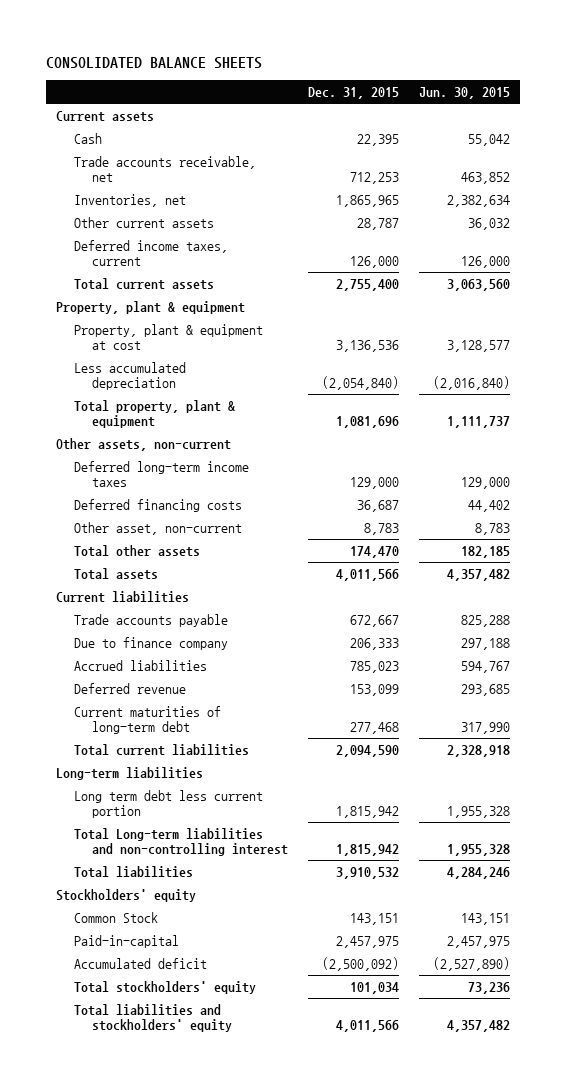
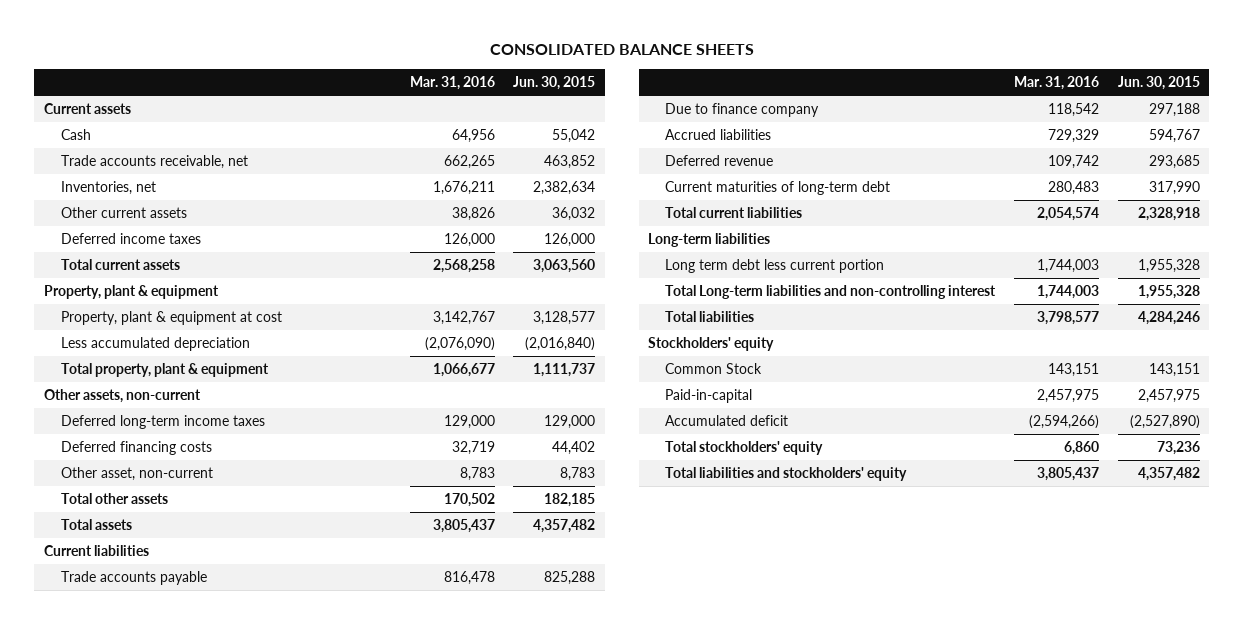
[307,86,399,99] Dec. 31, 2015 -> none
none -> [409,75,495,90] Mar. 31, 2016
[73,239,228,267] Deferred income taxes, current -> [60,232,201,244] Deferred income taxes

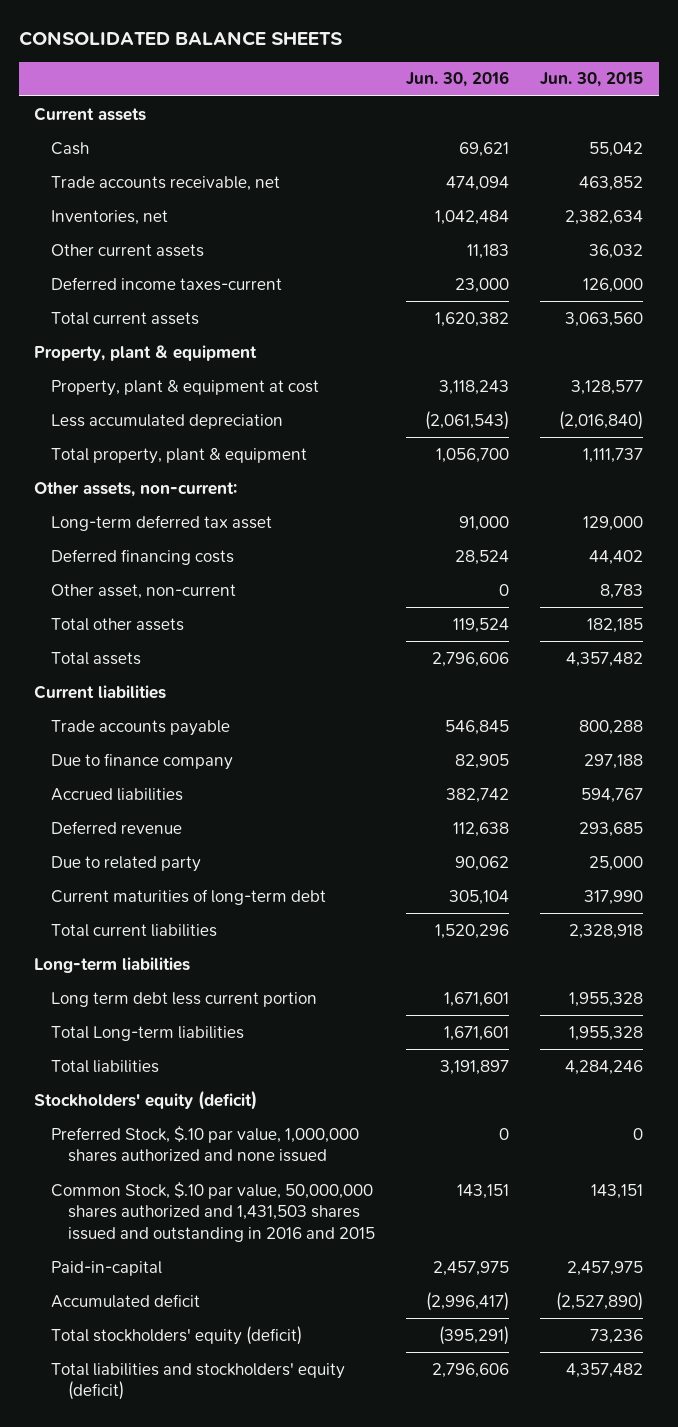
[409,75,495,90] Mar. 31, 2016 -> none
none -> [406,71,510,88] Jun. 30, 2016
[60,232,201,244] Deferred income taxes -> [50,276,282,291] Deferred income taxes-current
[43,388,201,403] Other assets, non-current -> [34,481,238,497] Other assets, non-current:
[60,414,265,429] Deferred long-term income taxes -> [50,514,272,531] Long-term deferred tax asset
[544,570,596,585] 825,288 -> [579,719,644,735] 800,288
none -> [50,855,201,872] Due to related party
[665,284,997,299] Total Long-term liabilities and non-controlling interest -> [50,1025,244,1041] Total Long-term liabilities
[648,336,775,351] Stockholders' equity -> [34,1089,258,1110] Stockholders' equity (deficit)
none -> [50,1125,359,1163] Preferred Stock, $.10 par value, 1,000,000 shares authorized and none issued
[665,362,763,374] Common Stock -> [50,1181,375,1243] Common Stock, $.10 par value, 50,000,000 shares authorized and 1,431,503 shares issued and outstanding in 2016 and 2015
[665,440,824,455] Total stockholders' equity -> [50,1325,302,1345] Total stockholders' equity (deficit)
[665,466,908,481] Total liabilities and stockholders' equity -> [50,1362,345,1401] Total liabilities and stockholders' equity (deficit)

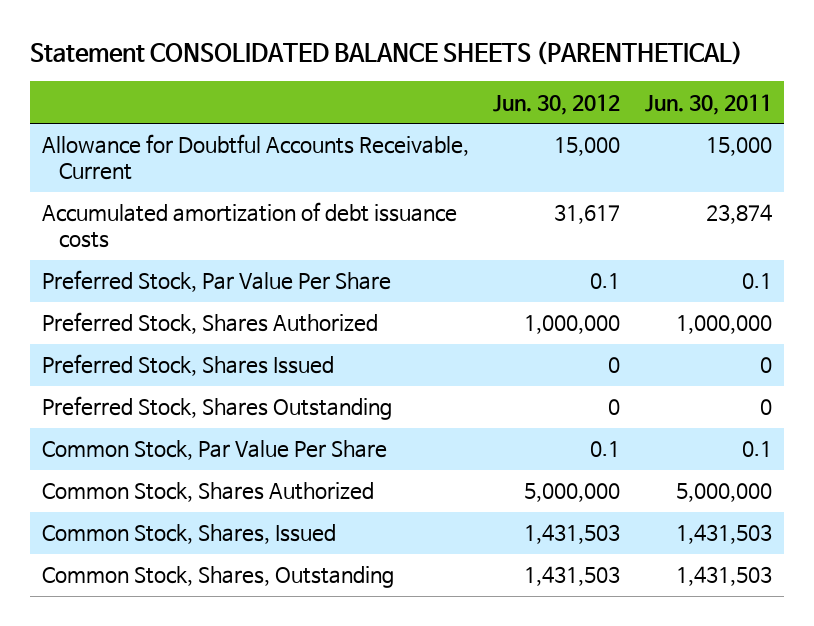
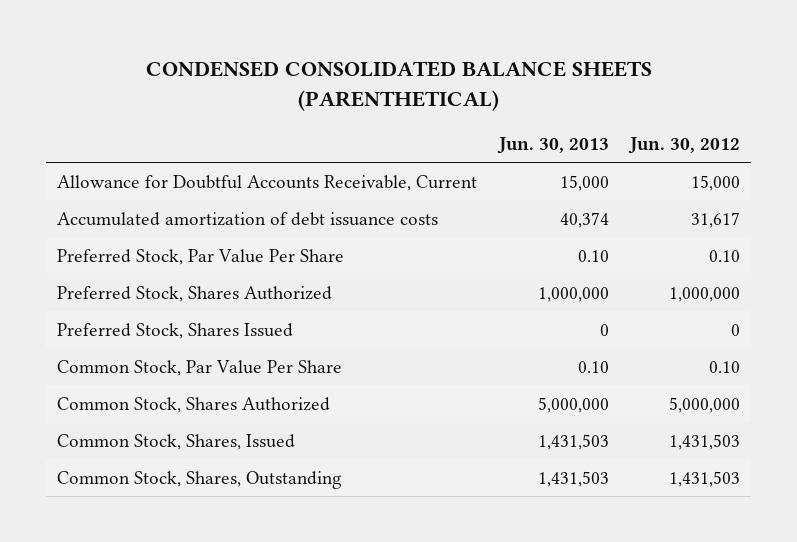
[29,41,743,66] Statement CONSOLIDATED BALANCE SHEETS (PARENTHETICAL) -> [145,61,652,111] CONDENSED CONSOLIDATED BALANCE SHEETS (PARENTHETICAL)
[644,93,772,115] Jun. 30, 2011 -> none
none -> [496,137,609,155] Jun. 30, 2013
[590,273,621,290] 0.1 -> [708,249,740,262] 0.10
[41,396,392,421] Preferred Stock, Shares Outstanding -> none
[590,441,621,458] 0.1 -> [708,360,740,373] 0.10

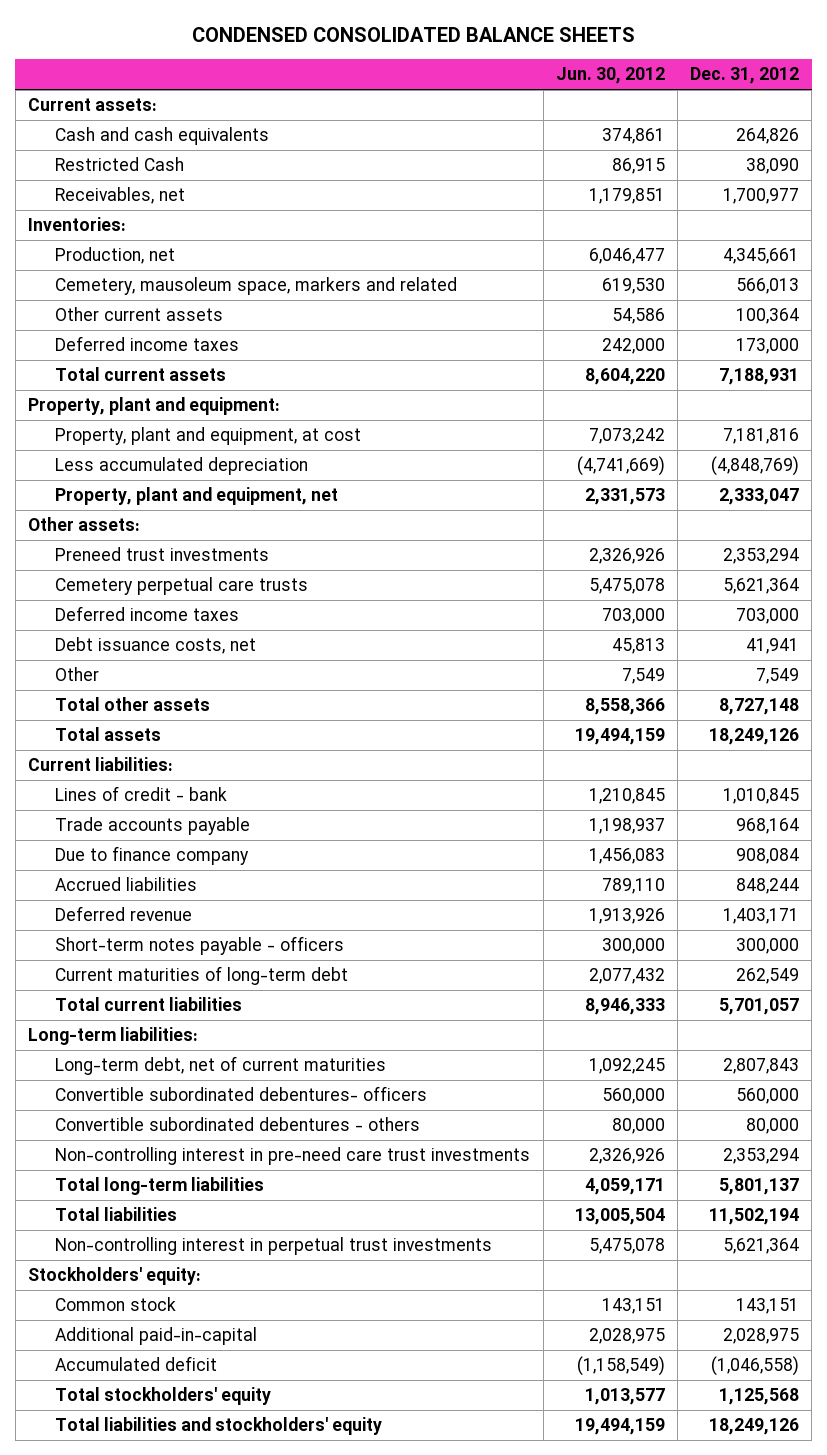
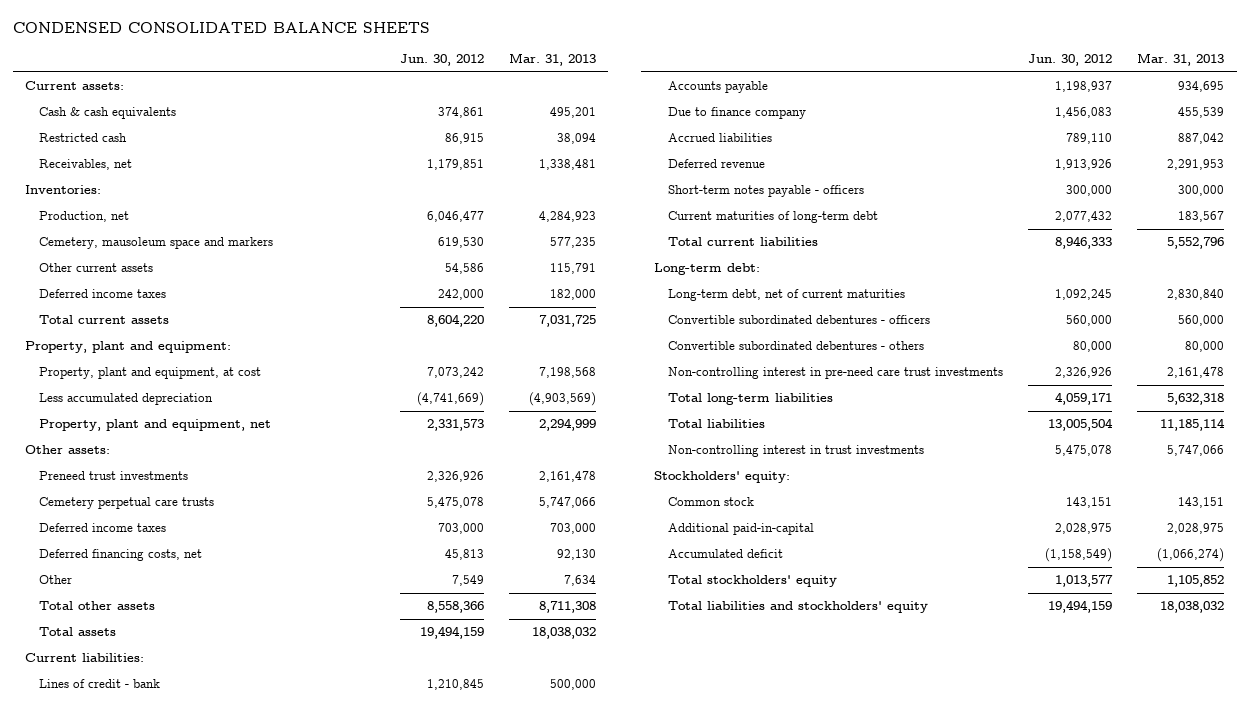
[690,67,800,85] Dec. 31, 2012 -> none
none -> [508,53,596,67] Mar. 31, 2013
[55,127,270,146] Cash and cash equivalents -> [39,107,177,120] Cash & cash equivalents
[55,157,185,172] Restricted Cash -> [39,133,128,143] Restricted cash
[55,277,458,296] Cemetery, mausoleum space, markers and related -> [39,237,274,250] Cemetery, mausoleum space and markers
[55,637,257,655] Debt issuance costs, net -> [39,549,203,562] Deferred financing costs, net
[55,817,251,836] Trade accounts payable -> [667,81,768,94] Accounts payable
[27,1027,198,1046] Long-term liabilities: -> [653,263,760,276] Long-term debt:
[55,1086,428,1102] Convertible subordinated debentures- officers -> [667,315,930,325] Convertible subordinated debentures - officers
[55,1237,493,1256] Non-controlling interest in perpetual trust investments -> [667,445,924,458] Non-controlling interest in trust investments

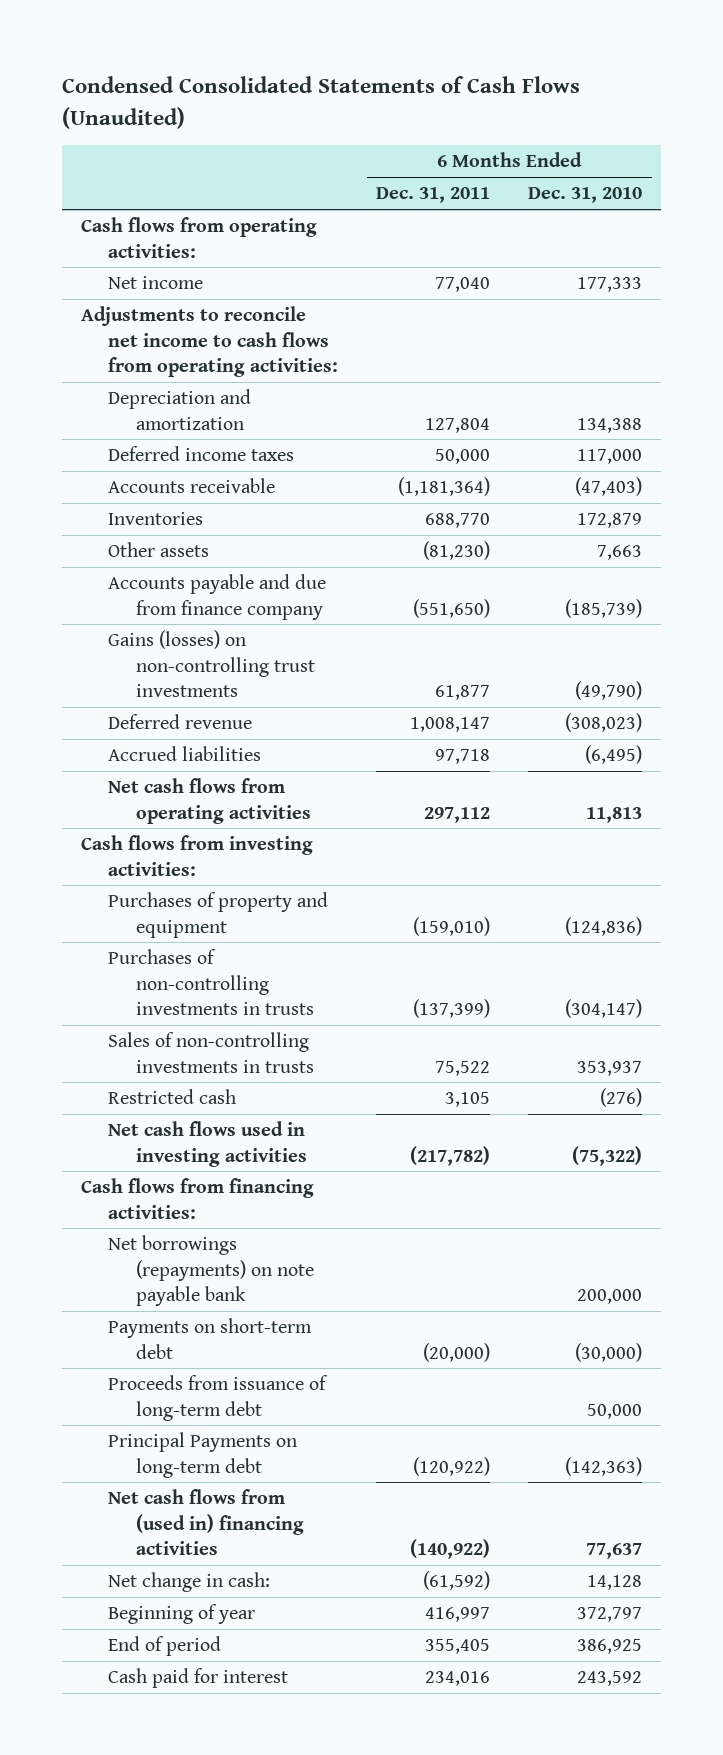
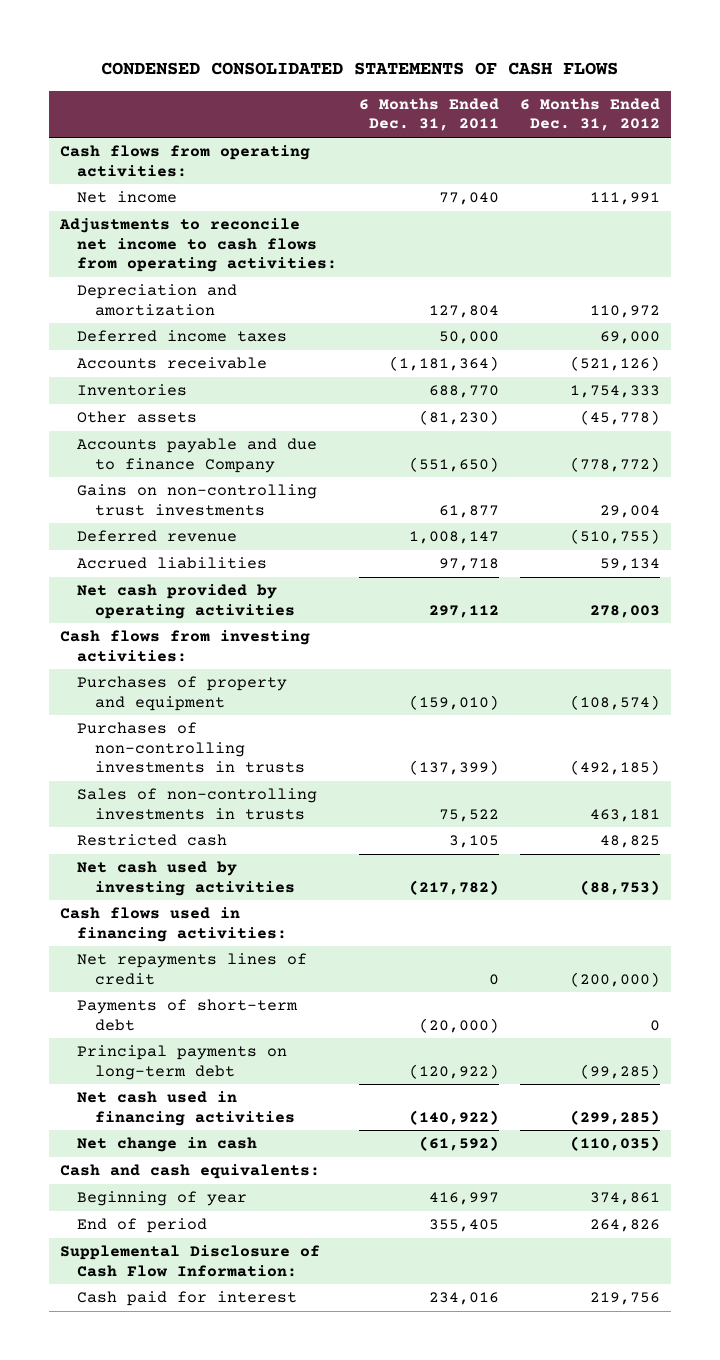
[62,76,581,129] Condensed Consolidated Statements of Cash Flows (Unaudited) -> [100,62,618,76] CONDENSED CONSOLIDATED STATEMENTS OF CASH FLOWS
[528,187,643,204] Dec. 31, 2010 -> none
none -> [520,98,661,132] 6 Months Ended Dec. 31, 2012
[108,574,327,620] Accounts payable and due from finance company -> [77,438,318,473] Accounts payable and due to finance Company
[108,630,315,698] Gains (losses) on non-controlling trust investments -> [77,484,318,516] Gains on non-controlling trust investments
[108,778,311,824] Net cash flows from operating activities -> [77,584,295,619] Net cash provided by operating activities
[108,1235,314,1307] Net borrowings (repayments) on note payable bank -> none
[108,1375,329,1421] Proceeds from issuance of long-term debt -> none
[108,1121,307,1167] Net cash flows used in investing activities -> [77,861,295,896] Net cash used by investing activities
[81,1178,315,1219] Cash flows from financing activities: -> [59,907,288,942] Cash flows used in financing activities:
none -> [77,953,308,985] Net repayments lines of credit
[108,1318,313,1359] Payments on short-term debt -> [77,999,299,1031] Payments of short-term debt
[108,1432,298,1478] Principal Payments on long-term debt -> [77,1045,288,1080] Principal payments on long-term debt
[108,1489,304,1556] Net cash flows from (used in) financing activities -> [77,1091,295,1126] Net cash used in financing activities
[108,1572,271,1593] Net change in cash: -> [77,1137,258,1153] Net change in cash
none -> [59,1164,320,1180] Cash and cash equivalents:
none -> [59,1245,320,1277] Supplemental Disclosure of Cash Flow Information:

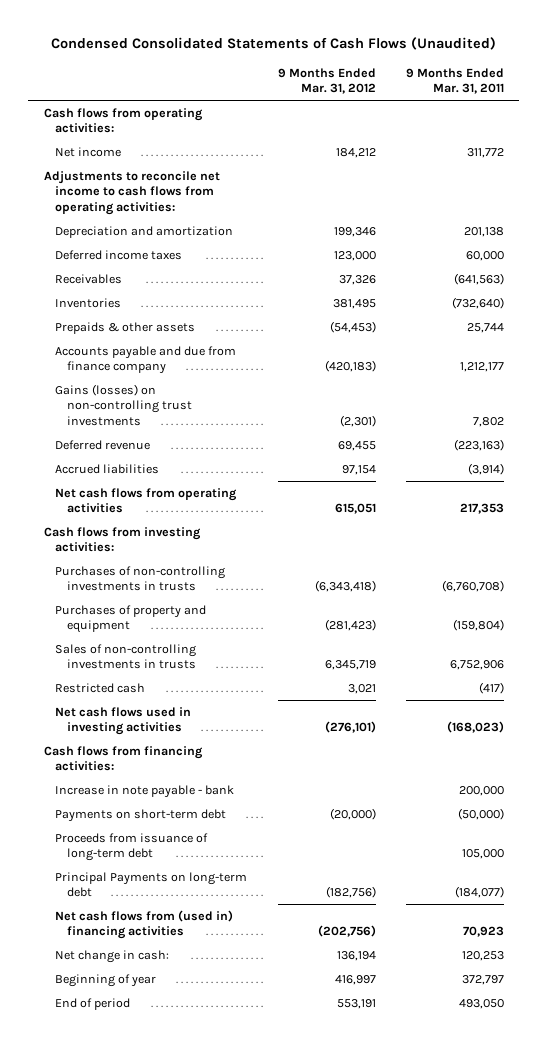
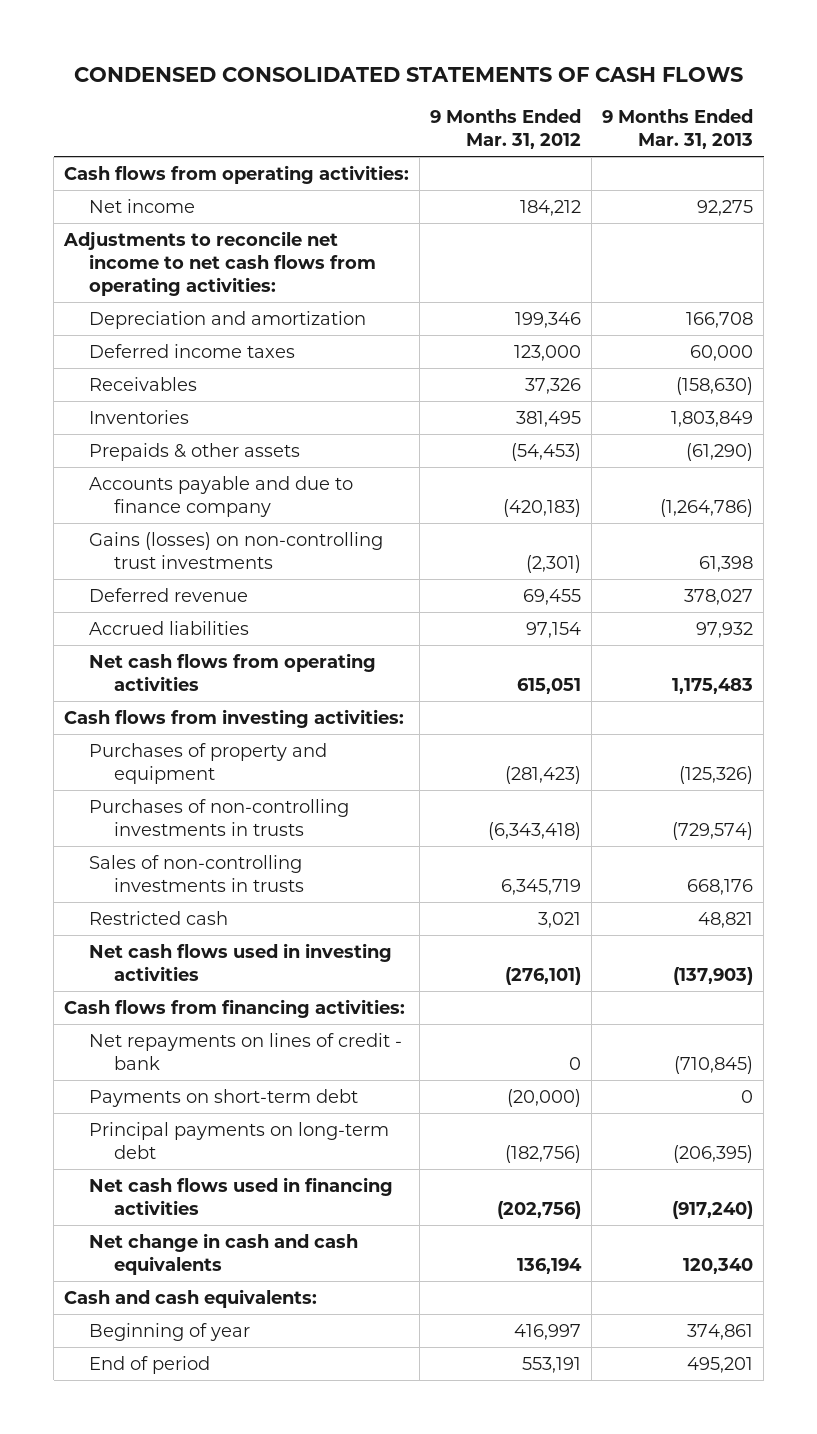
[50,37,496,51] Condensed Consolidated Statements of Cash Flows (Unaudited) -> [73,66,743,82] CONDENSED CONSOLIDATED STATEMENTS OF CASH FLOWS
[405,67,504,95] 9 Months Ended Mar. 31, 2011 -> none
none -> [602,108,754,149] 9 Months Ended Mar. 31, 2013
[43,170,220,215] Adjustments to reconcile net income to cash flows from operating activities: -> [63,231,377,296] Adjustments to reconcile net income to net cash flows from operating activities:
[55,345,237,375] Accounts payable and due from finance company -> [89,476,354,517] Accounts payable and due to finance company
[55,565,226,592] Purchases of non-controlling investments in trusts -> [89,799,350,836] Purchases of non-controlling investments in trusts
[55,784,235,798] Increase in note payable - bank -> none
none -> [89,1033,403,1070] Net repayments on lines of credit - bank
[55,832,209,862] Proceeds from issuance of long-term debt -> none
[55,871,248,898] Principal Payments on long-term debt -> [89,1122,390,1159] Principal payments on long-term debt
[55,909,234,940] Net cash flows from (used in) financing activities -> [89,1177,394,1215] Net cash flows used in financing activities
[55,949,170,963] Net change in cash: -> [89,1233,359,1275] Net change in cash and cash equivalents
none -> [64,1289,318,1309] Cash and cash equivalents:

